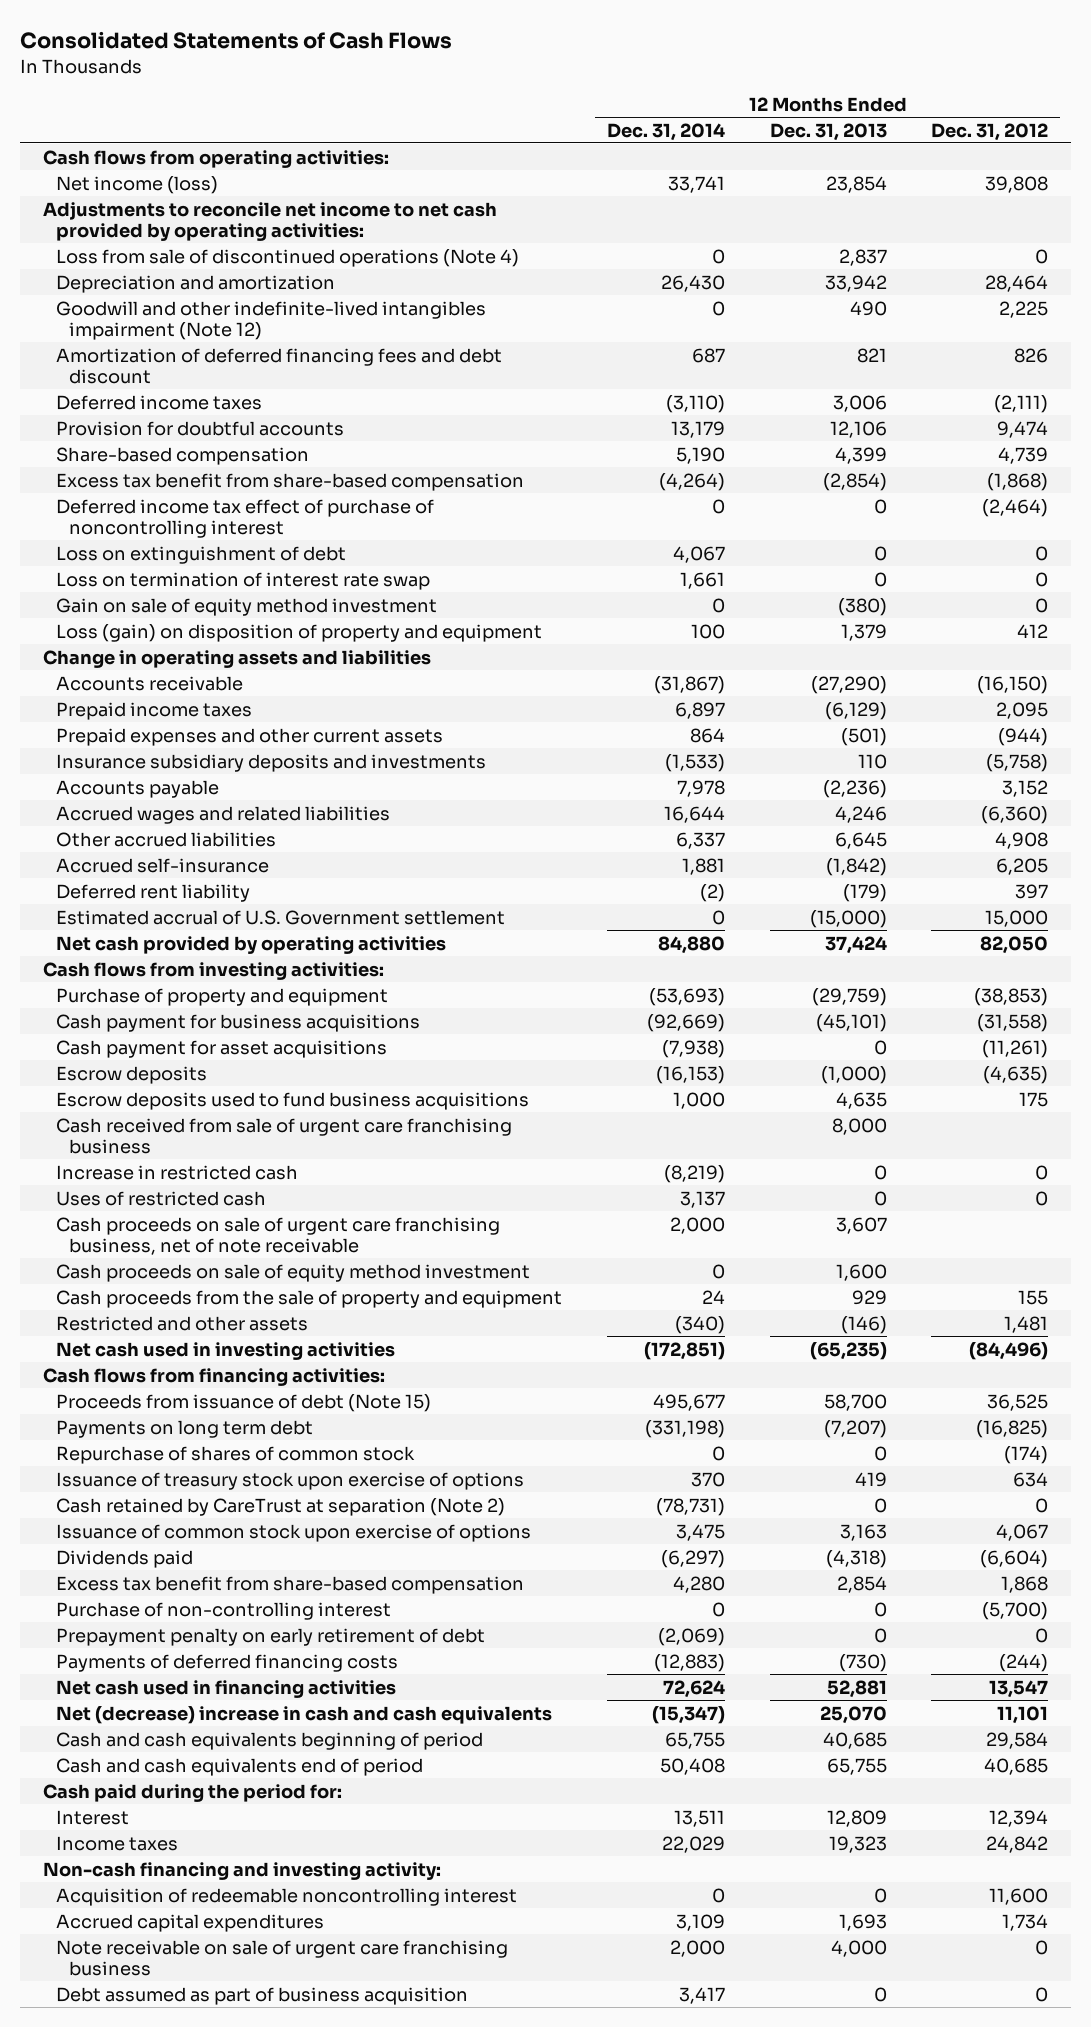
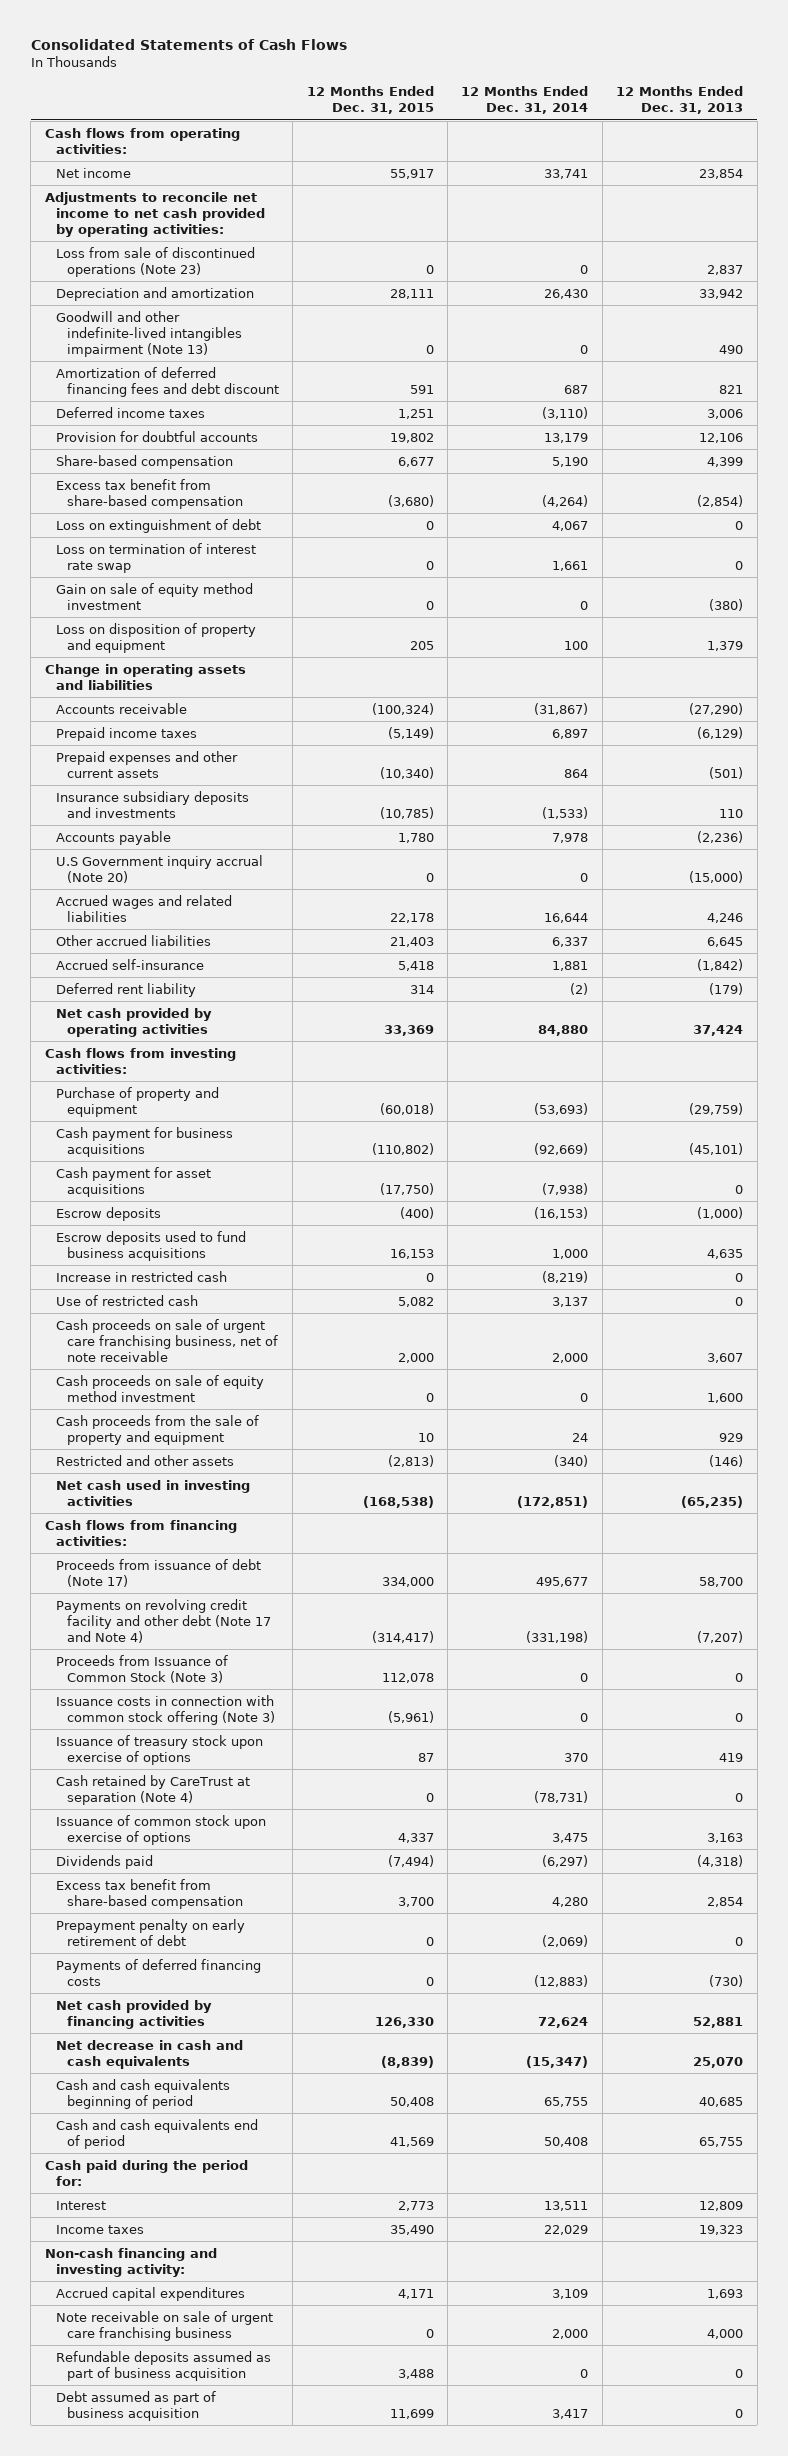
[931,122,1049,141] Dec. 31, 2012 -> none
none -> [306,85,434,114] 12 Months Ended Dec. 31, 2015
[55,175,218,194] Net income (loss) -> [55,167,131,178] Net income
[55,248,519,267] Loss from sale of discontinued operations (Note 4) -> [55,246,255,277] Loss from sale of discontinued operations (Note 23)
[55,300,486,341] Goodwill and other indefinite-lived intangibles impairment (Note 12) -> [55,310,242,357] Goodwill and other indefinite-lived intangibles impairment (Note 13)
[55,498,434,539] Deferred income tax effect of purchase of noncontrolling interest -> none
[55,623,542,642] Loss (gain) on disposition of property and equipment -> [55,622,256,653] Loss on disposition of property and equipment
none -> [55,854,263,883] U.S Government inquiry accrual (Note 20)
[55,909,505,925] Estimated accrual of U.S. Government settlement -> none
[55,1117,512,1155] Cash received from sale of urgent care franchising business -> none
[55,1190,266,1206] Uses of restricted cash -> [55,1294,198,1306] Use of restricted cash
[55,1445,415,1464] Repurchase of shares of common stock -> none
[55,1393,431,1412] Proceeds from issuance of debt (Note 15) -> [55,1558,261,1587] Proceeds from issuance of debt (Note 17)
[55,1419,313,1438] Payments on long term debt -> [55,1598,271,1643] Payments on revolving credit facility and other debt (Note 17 and Note 4)
none -> [55,1654,228,1683] Proceeds from Issuance of Common Stock (Note 3)
none -> [55,1694,275,1725] Issuance costs in connection with common stock offering (Note 3)
[55,1497,505,1516] Cash retained by CareTrust at separation (Note 2) -> [55,1774,250,1805] Cash retained by CareTrust at separation (Note 4)
[55,1601,391,1620] Purchase of non-controlling interest -> none
[55,1679,396,1698] Net cash used in financing activities -> [55,1999,212,2029] Net cash provided by financing activities
[55,1705,552,1724] Net (decrease) increase in cash and cash equivalents -> [55,2039,243,2069] Net decrease in cash and cash equivalents
[55,1887,517,1906] Acquisition of redeemable noncontrolling interest -> none
none -> [55,2350,271,2381] Refundable deposits assumed as part of business acquisition

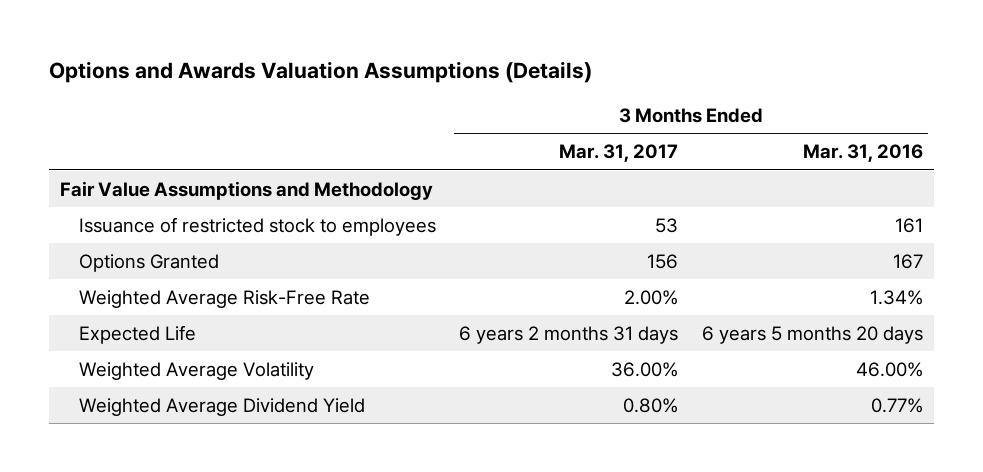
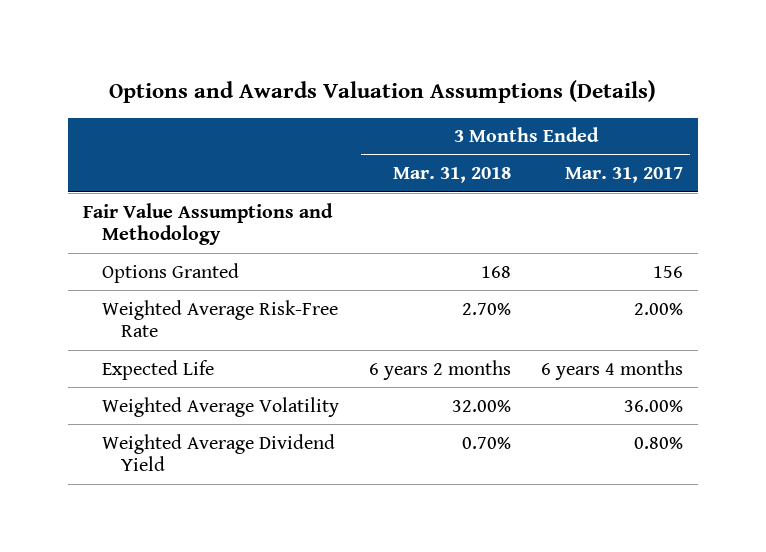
[802,144,923,163] Mar. 31, 2016 -> none
none -> [392,167,511,184] Mar. 31, 2018
[79,216,437,236] Issuance of restricted stock to employees -> none
[459,325,679,344] 6 years 2 months 31 days -> [540,359,683,380] 6 years 4 months

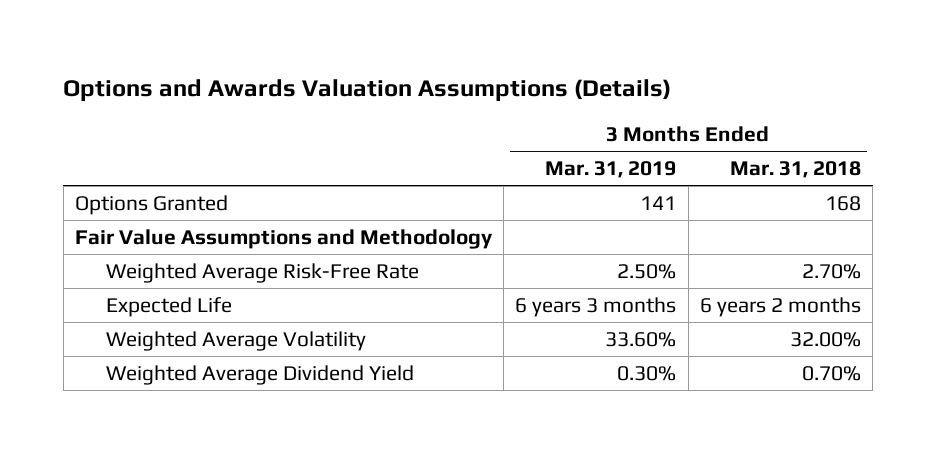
[564,167,683,184] Mar. 31, 2017 -> none
none -> [545,161,677,179] Mar. 31, 2019
[82,202,333,246] Fair Value Assumptions and Methodology -> [75,228,494,249] Fair Value Assumptions and Methodology

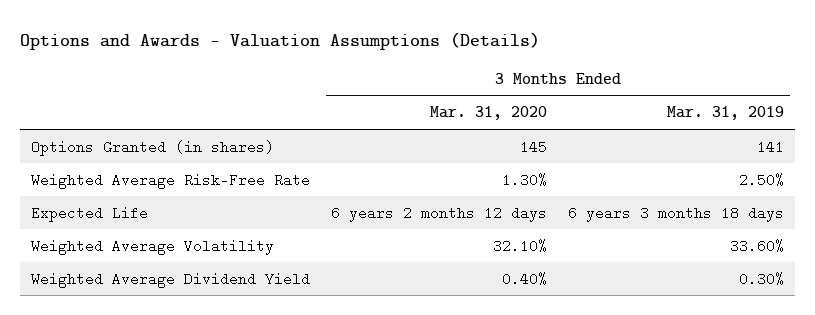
[63,79,672,102] Options and Awards Valuation Assumptions (Details) -> [20,31,541,50] Options and Awards - Valuation Assumptions (Details)
[729,161,861,179] Mar. 31, 2018 -> none
none -> [430,106,548,121] Mar. 31, 2020
[75,228,494,249] Fair Value Assumptions and Methodology -> none
[75,194,229,215] Options Granted -> [30,139,274,156] Options Granted (in shares)
[515,296,677,317] 6 years 3 months -> [568,205,785,222] 6 years 3 months 18 days

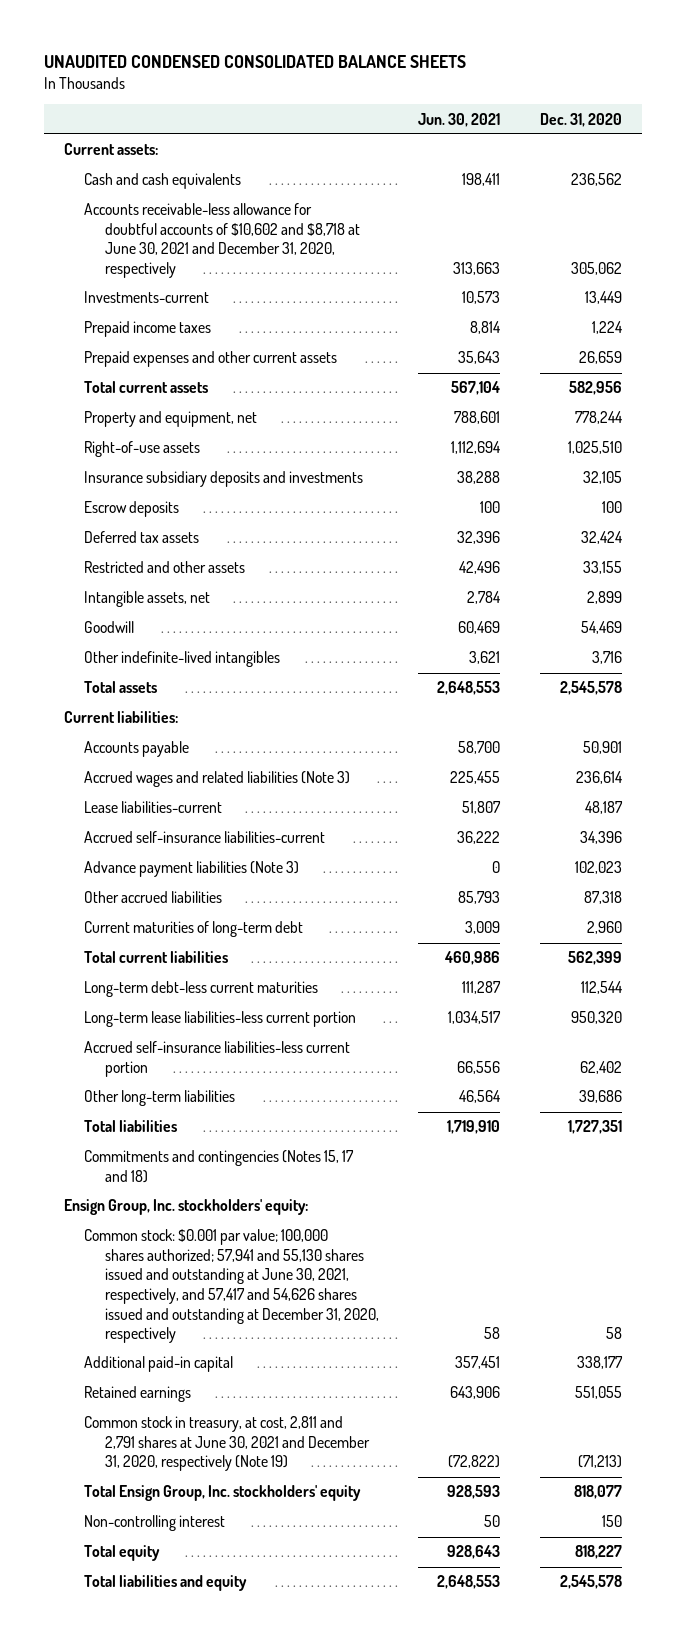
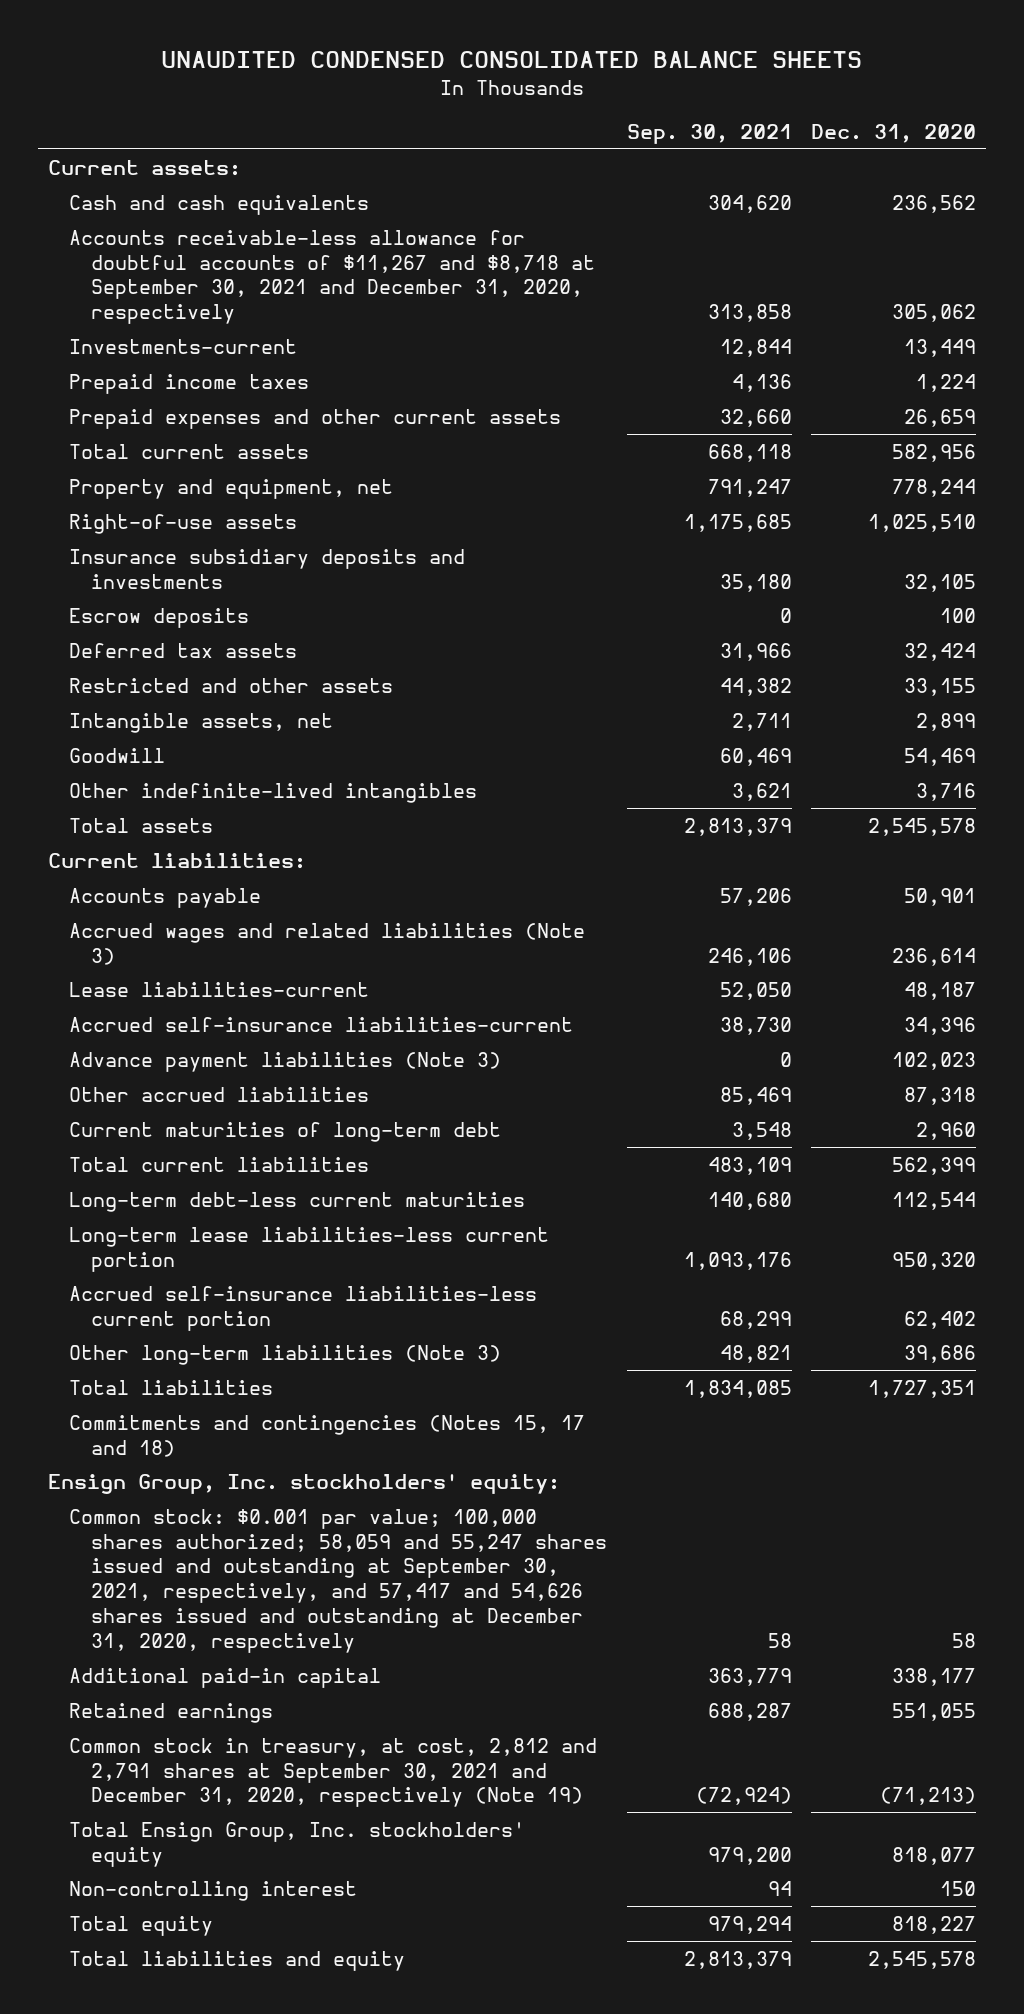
[418,112,501,127] Jun. 30, 2021 -> none
none -> [626,123,792,144] Sep. 30, 2021
[84,203,360,279] Accounts receivable-less allowance for doubtful accounts of $10,602 and $8,718 at June 30, 2021 and December 31, 2020, respectively -> [69,229,596,325] Accounts receivable-less allowance for doubtful accounts of $11,267 and $8,718 at September 30, 2021 and December 31, 2020, respectively
[84,1090,236,1107] Other long-term liabilities -> [69,1344,502,1365] Other long-term liabilities (Note 3)
[84,1229,379,1344] Common stock: $0.001 par value; 100,000 shares authorized; 57,941 and 55,130 shares issued and outstanding at June 30, 2021, respectively, and 57,417 and 54,626 shares issued and outstanding at December 31, 2020, respectively -> [69,1508,608,1653] Common stock: $0.001 par value; 100,000 shares authorized; 58,059 and 55,247 shares issued and outstanding at September 30, 2021, respectively, and 57,417 and 54,626 shares issued and outstanding at December 31, 2020, respectively
[84,1416,370,1472] Common stock in treasury, at cost, 2,811 and 2,791 shares at June 30, 2021 and December 31, 2020, respectively (Note 19) -> [69,1737,598,1808] Common stock in treasury, at cost, 2,812 and 2,791 shares at September 30, 2021 and December 31, 2020, respectively (Note 19)

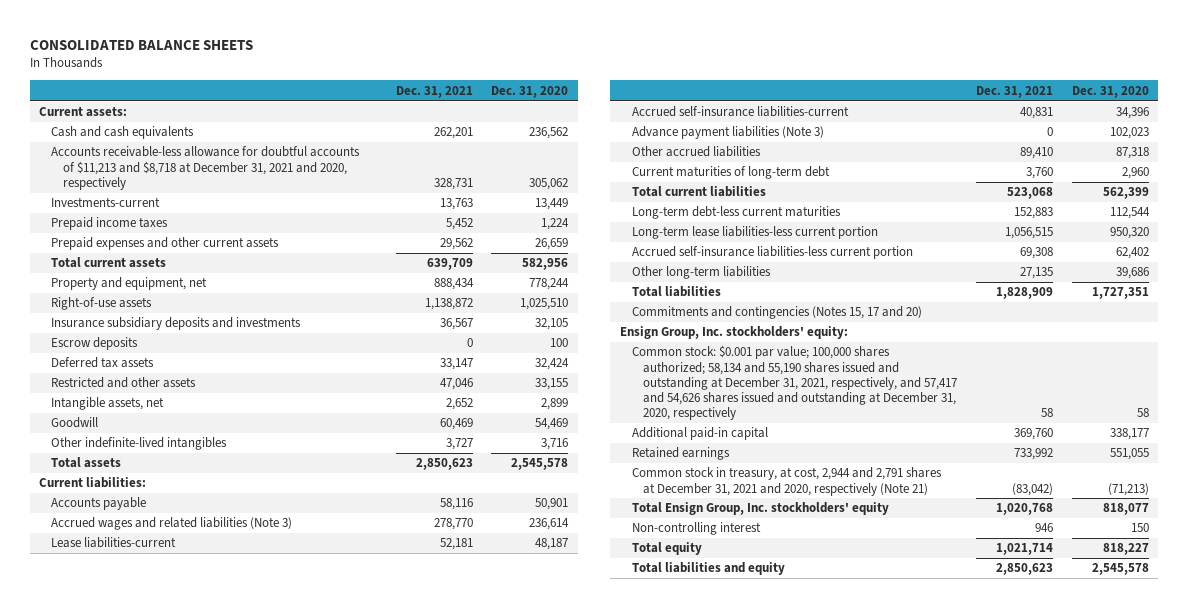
[161,51,863,69] UNAUDITED CONDENSED CONSOLIDATED BALANCE SHEETS -> [29,39,253,50] CONSOLIDATED BALANCE SHEETS
[626,123,792,144] Sep. 30, 2021 -> none
none -> [395,85,473,98] Dec. 31, 2021
[69,229,596,325] Accounts receivable-less allowance for doubtful accounts of $11,267 and $8,718 at September 30, 2021 and December 31, 2020, respectively -> [50,146,360,190] Accounts receivable-less allowance for doubtful accounts of $11,213 and $8,718 at December 31, 2021 and 2020, respectively
[69,1344,502,1365] Other long-term liabilities (Note 3) -> [631,266,771,280] Other long-term liabilities
[69,1414,586,1457] Commitments and contingencies (Notes 15, 17 and 18) -> [631,306,922,320] Commitments and contingencies (Notes 15, 17 and 20)
[69,1508,608,1653] Common stock: $0.001 par value; 100,000 shares authorized; 58,059 and 55,247 shares issued and outstanding at September 30, 2021, respectively, and 57,417 and 54,626 shares issued and outstanding at December 31, 2020, respectively -> [631,345,958,420] Common stock: $0.001 par value; 100,000 shares authorized; 58,134 and 55,190 shares issued and outstanding at December 31, 2021, respectively, and 57,417 and 54,626 shares issued and outstanding at December 31, 2020, respectively
[69,1737,598,1808] Common stock in treasury, at cost, 2,812 and 2,791 shares at September 30, 2021 and December 31, 2020, respectively (Note 19) -> [631,467,942,496] Common stock in treasury, at cost, 2,944 and 2,791 shares at December 31, 2021 and 2020, respectively (Note 21)

